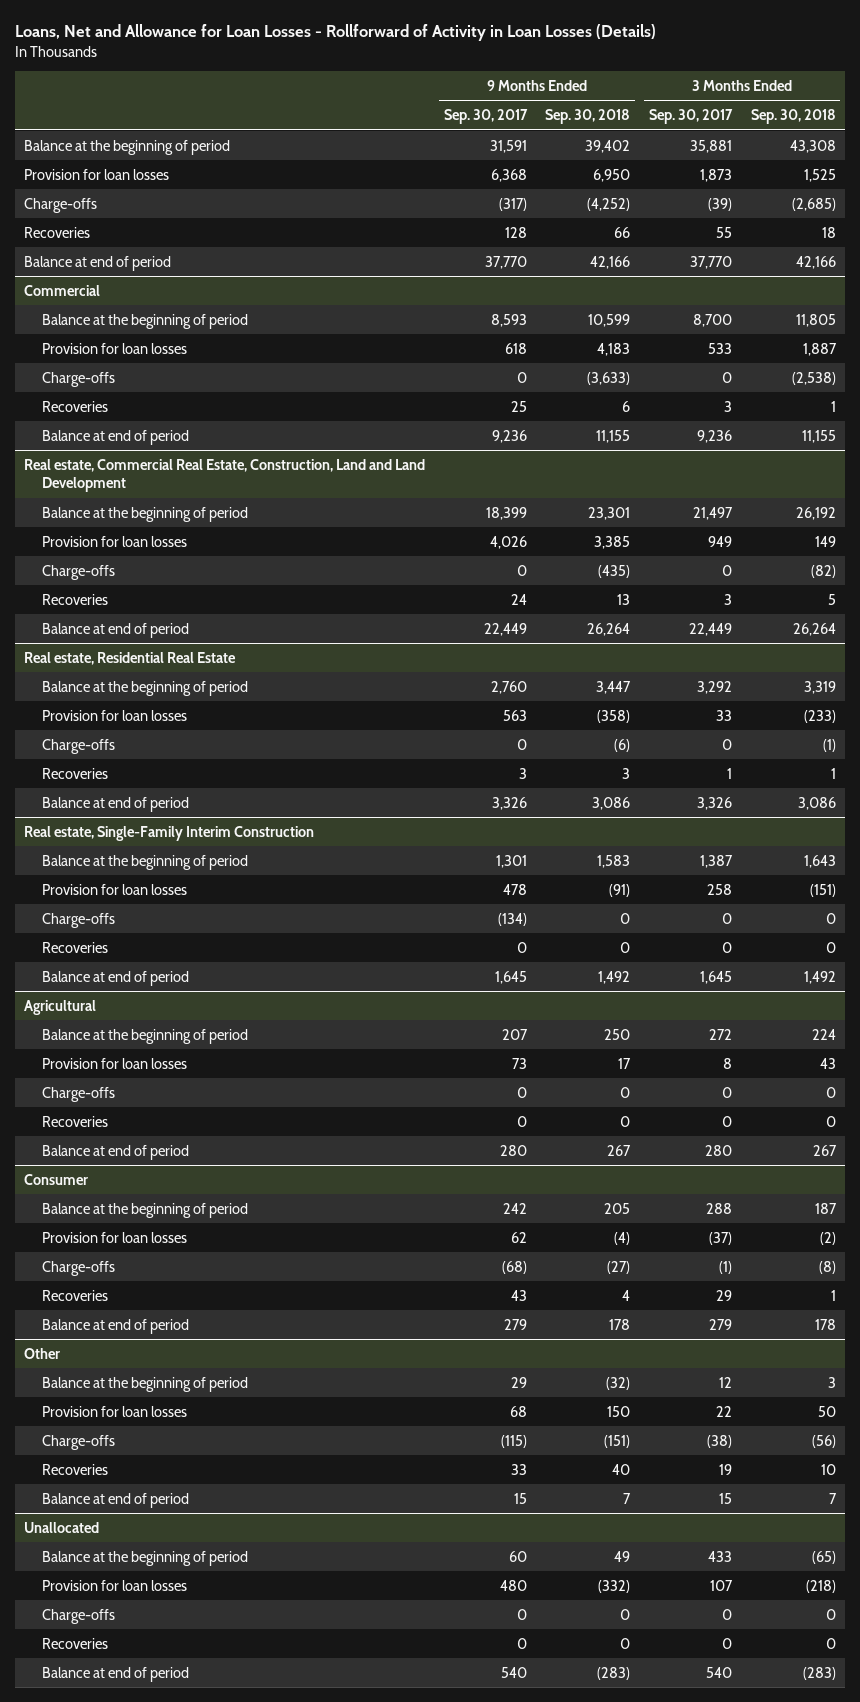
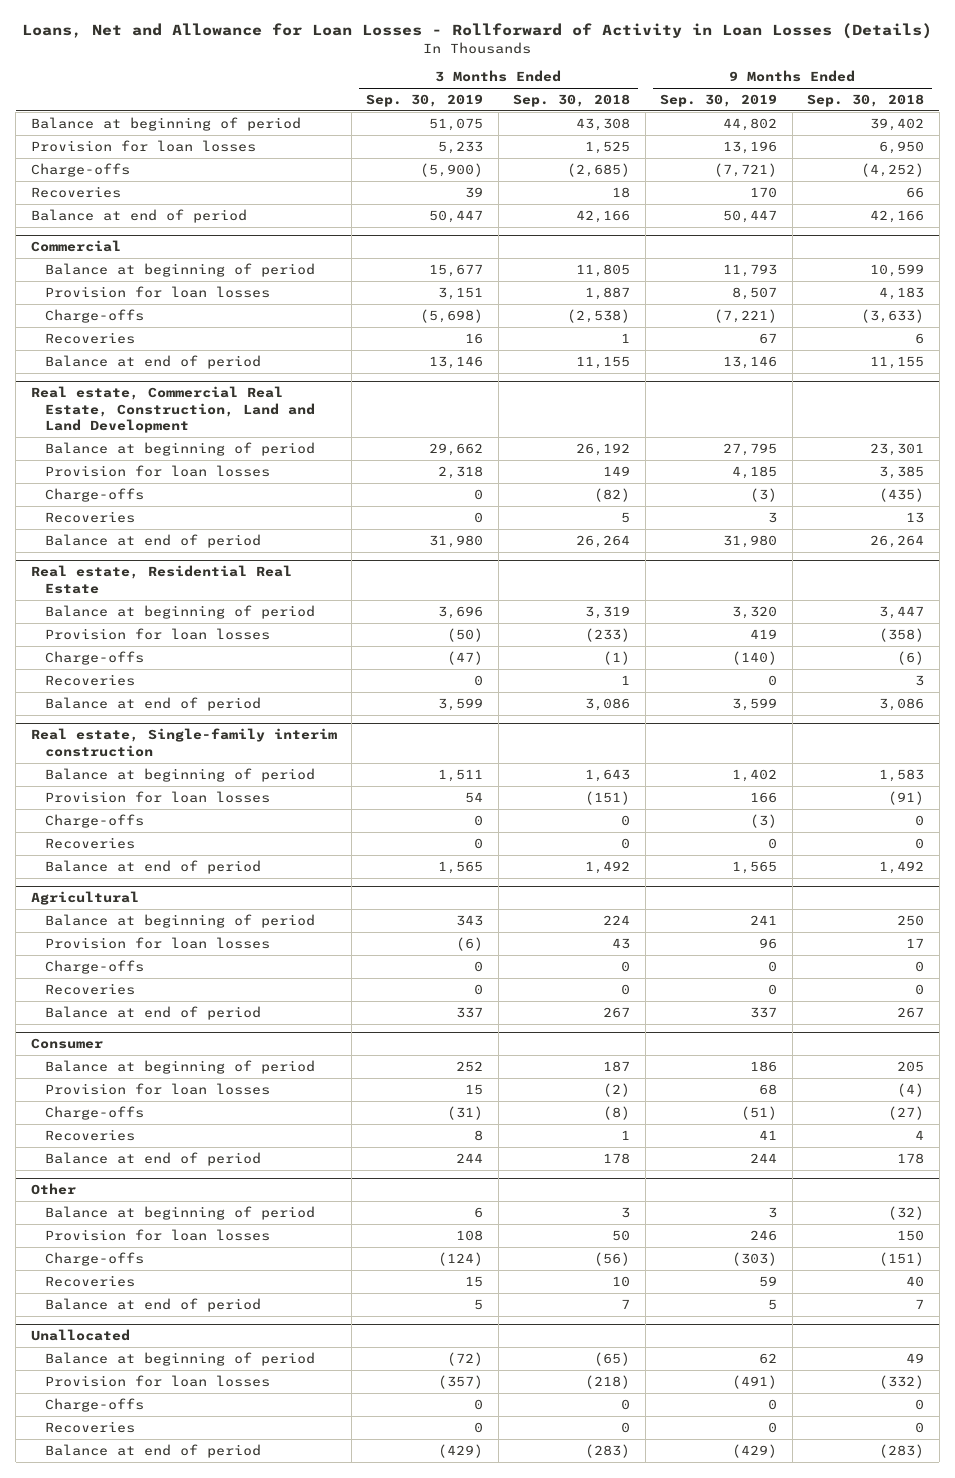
[443,109,528,125] Sep. 30, 2017 -> none
[648,109,733,125] Sep. 30, 2017 -> none
none -> [366,94,484,108] Sep. 30, 2019
none -> [660,94,778,108] Sep. 30, 2019
[23,139,230,155] Balance at the beginning of period -> [30,116,301,131] Balance at beginning of period
[42,313,249,329] Balance at the beginning of period -> [45,262,316,277] Balance at beginning of period
[42,506,249,522] Balance at the beginning of period -> [45,441,316,456] Balance at beginning of period
[42,680,249,696] Balance at the beginning of period -> [45,604,316,619] Balance at beginning of period
[23,825,314,841] Real estate, Single-Family Interim Construction -> [30,728,337,757] Real estate, Single-family interim construction
[42,854,249,870] Balance at the beginning of period -> [45,767,316,782] Balance at beginning of period
[42,1028,249,1044] Balance at the beginning of period -> [45,913,316,928] Balance at beginning of period
[42,1202,249,1218] Balance at the beginning of period -> [45,1059,316,1074] Balance at beginning of period
[42,1376,249,1392] Balance at the beginning of period -> [45,1205,316,1220] Balance at beginning of period
[42,1550,249,1566] Balance at the beginning of period -> [45,1351,316,1366] Balance at beginning of period

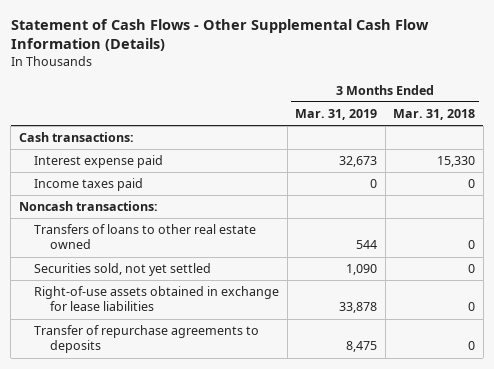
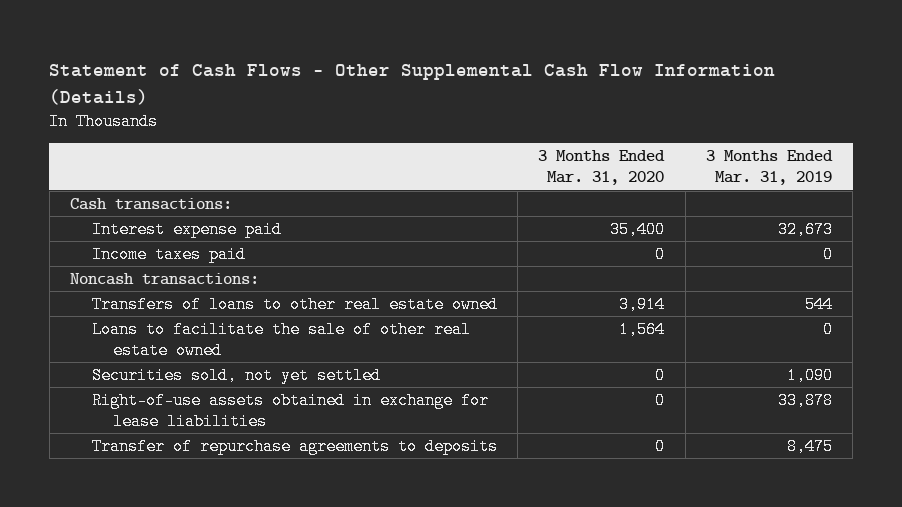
[393,109,476,121] Mar. 31, 2018 -> none
none -> [538,150,666,186] 3 Months Ended Mar. 31, 2020
none -> [91,320,471,359] Loans to facilitate the sale of other real estate owned

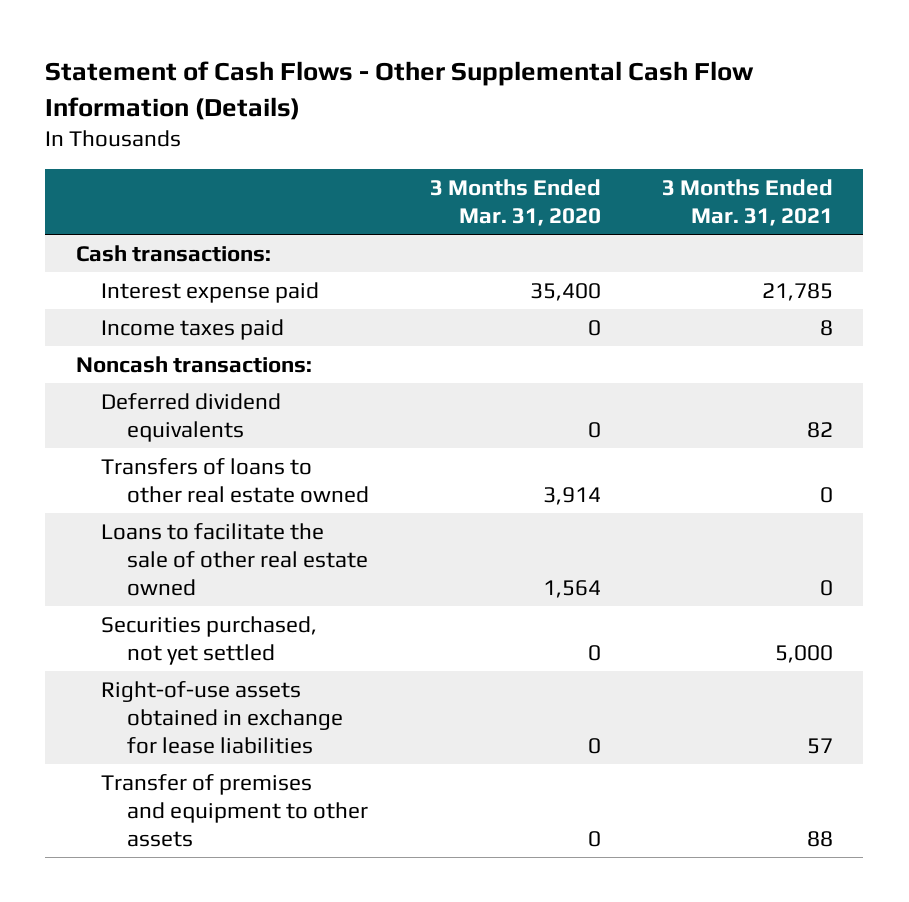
[705,150,833,186] 3 Months Ended Mar. 31, 2019 -> none
none -> [661,178,833,226] 3 Months Ended Mar. 31, 2021
none -> [101,392,282,442] Deferred dividend equivalents
[91,366,381,384] Securities sold, not yet settled -> [101,615,318,665] Securities purchased, not yet settled
[91,437,498,455] Transfer of repurchase agreements to deposits -> none
none -> [101,773,369,848] Transfer of premises and equipment to other assets

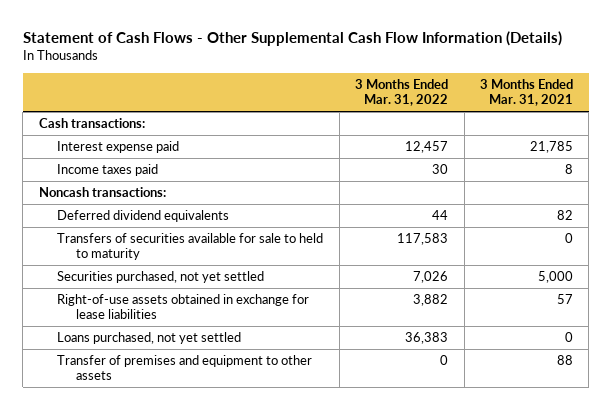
[430,178,602,226] 3 Months Ended Mar. 31, 2020 -> none
none -> [355,79,449,107] 3 Months Ended Mar. 31, 2022
[101,457,370,503] Transfers of loans to other real estate owned -> none
[101,522,369,597] Loans to facilitate the sale of other real estate owned -> none
none -> [57,233,324,261] Transfers of securities available for sale to held to maturity
none -> [57,332,242,345] Loans purchased, not yet settled

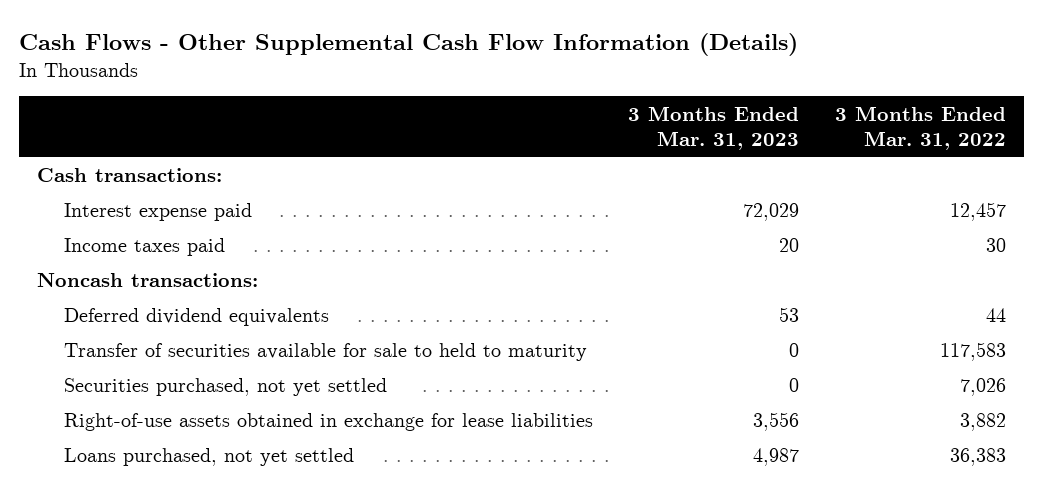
[22,30,562,46] Statement of Cash Flows - Other Supplemental Cash Flow Information (Details) -> [19,33,799,57] Cash Flows - Other Supplemental Cash Flow Information (Details)
[479,79,573,107] 3 Months Ended Mar. 31, 2021 -> none
none -> [628,105,800,150] 3 Months Ended Mar. 31, 2023
[57,233,324,261] Transfers of securities available for sale to held to maturity -> [63,343,587,362] Transfer of securities available for sale to held to maturity
[57,355,313,381] Transfer of premises and equipment to other assets -> none

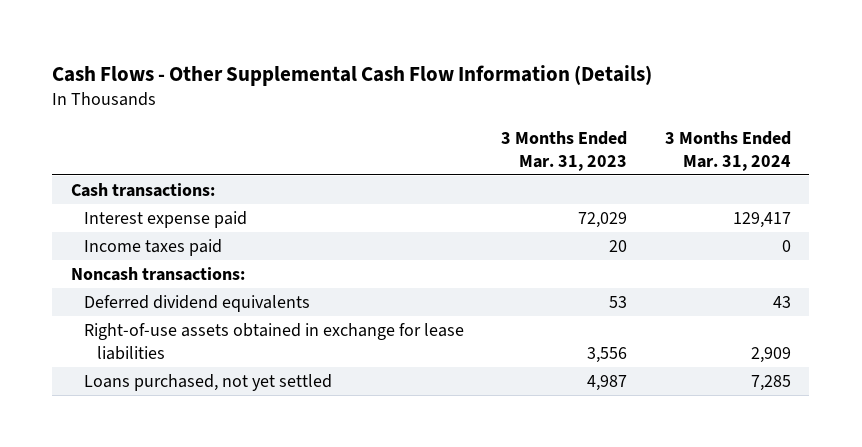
[834,105,1006,150] 3 Months Ended Mar. 31, 2022 -> none
none -> [664,130,791,171] 3 Months Ended Mar. 31, 2024
[63,343,587,362] Transfer of securities available for sale to held to maturity -> none
[63,378,387,397] Securities purchased, not yet settled -> none

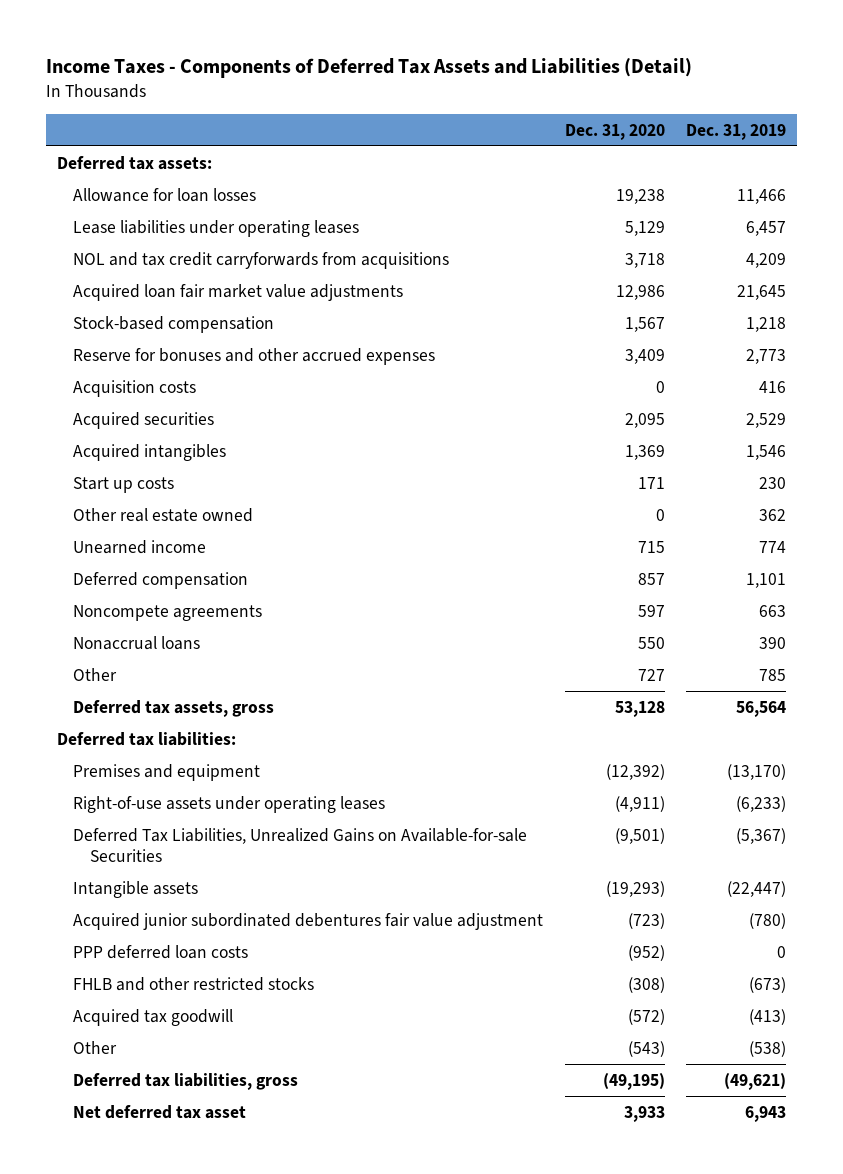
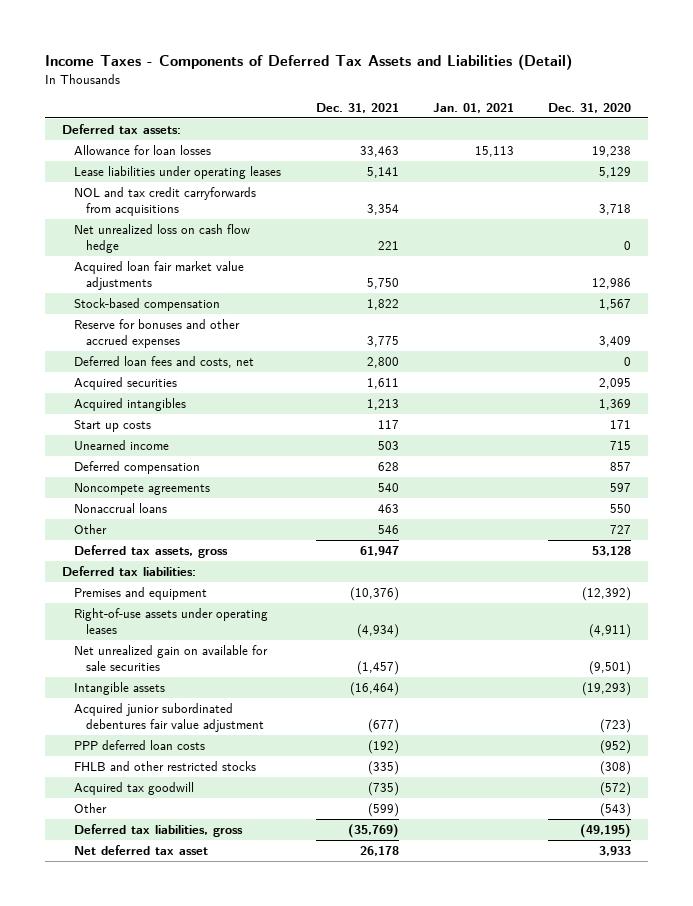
[686,123,787,140] Dec. 31, 2019 -> none
none -> [315,103,399,114] Dec. 31, 2021
none -> [432,103,514,114] Jan. 01, 2021
none -> [74,224,251,253] Net unrealized loss on cash flow hedge
[73,379,197,397] Acquisition costs -> none
none -> [74,356,255,369] Deferred loan fees and costs, net
[73,507,254,522] Other real estate owned -> none
[73,827,528,862] Deferred Tax Liabilities, Unrealized Gains on Available-for-sale Securities -> [74,645,269,671] Net unrealized gain on available for sale securities

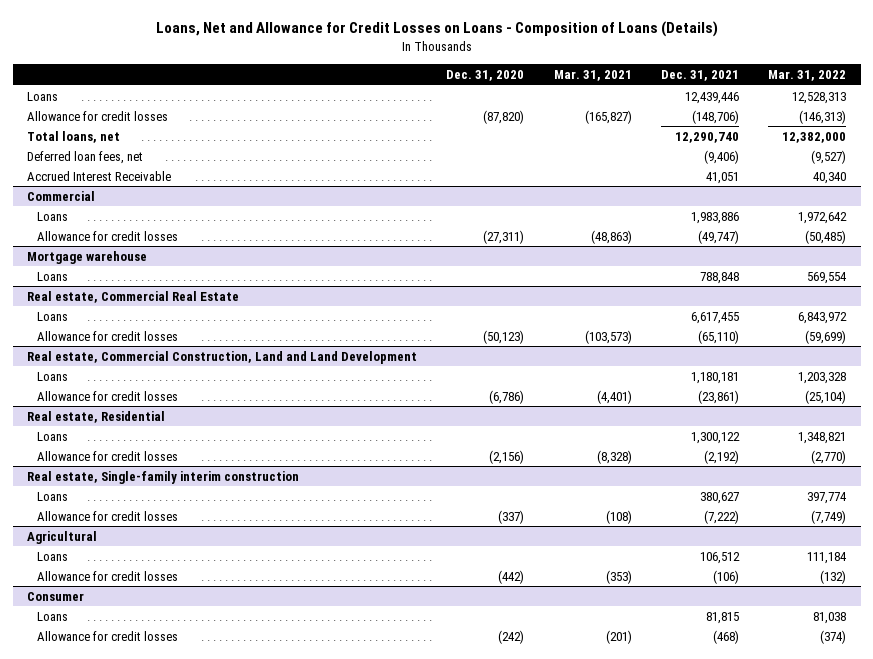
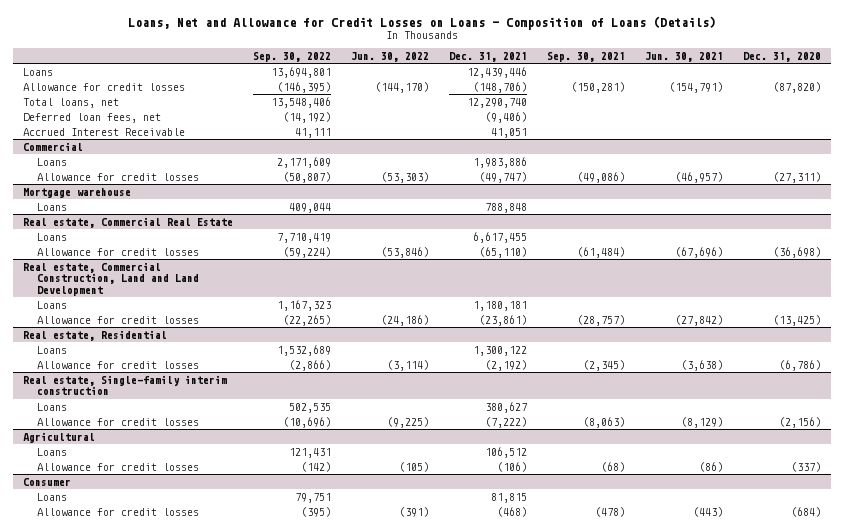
[553,70,632,82] Mar. 31, 2021 -> none
[768,70,847,82] Mar. 31, 2022 -> none
none -> [252,51,331,62] Sep. 30, 2022
none -> [350,51,429,62] Jun. 30, 2022
none -> [546,51,625,62] Sep. 30, 2021
none -> [644,51,723,62] Jun. 30, 2021
[483,329,525,344] (50,123) -> [772,246,821,258] (36,698)
[489,389,525,404] (6,786) -> [772,314,821,326] (13,425)
[489,449,525,464] (2,156) -> [778,359,821,371] (6,786)
[498,509,525,524] (337) -> [778,416,821,428] (2,156)
[498,569,525,584] (442) -> [790,461,821,472] (337)
[498,629,525,644] (242) -> [790,506,821,517] (684)

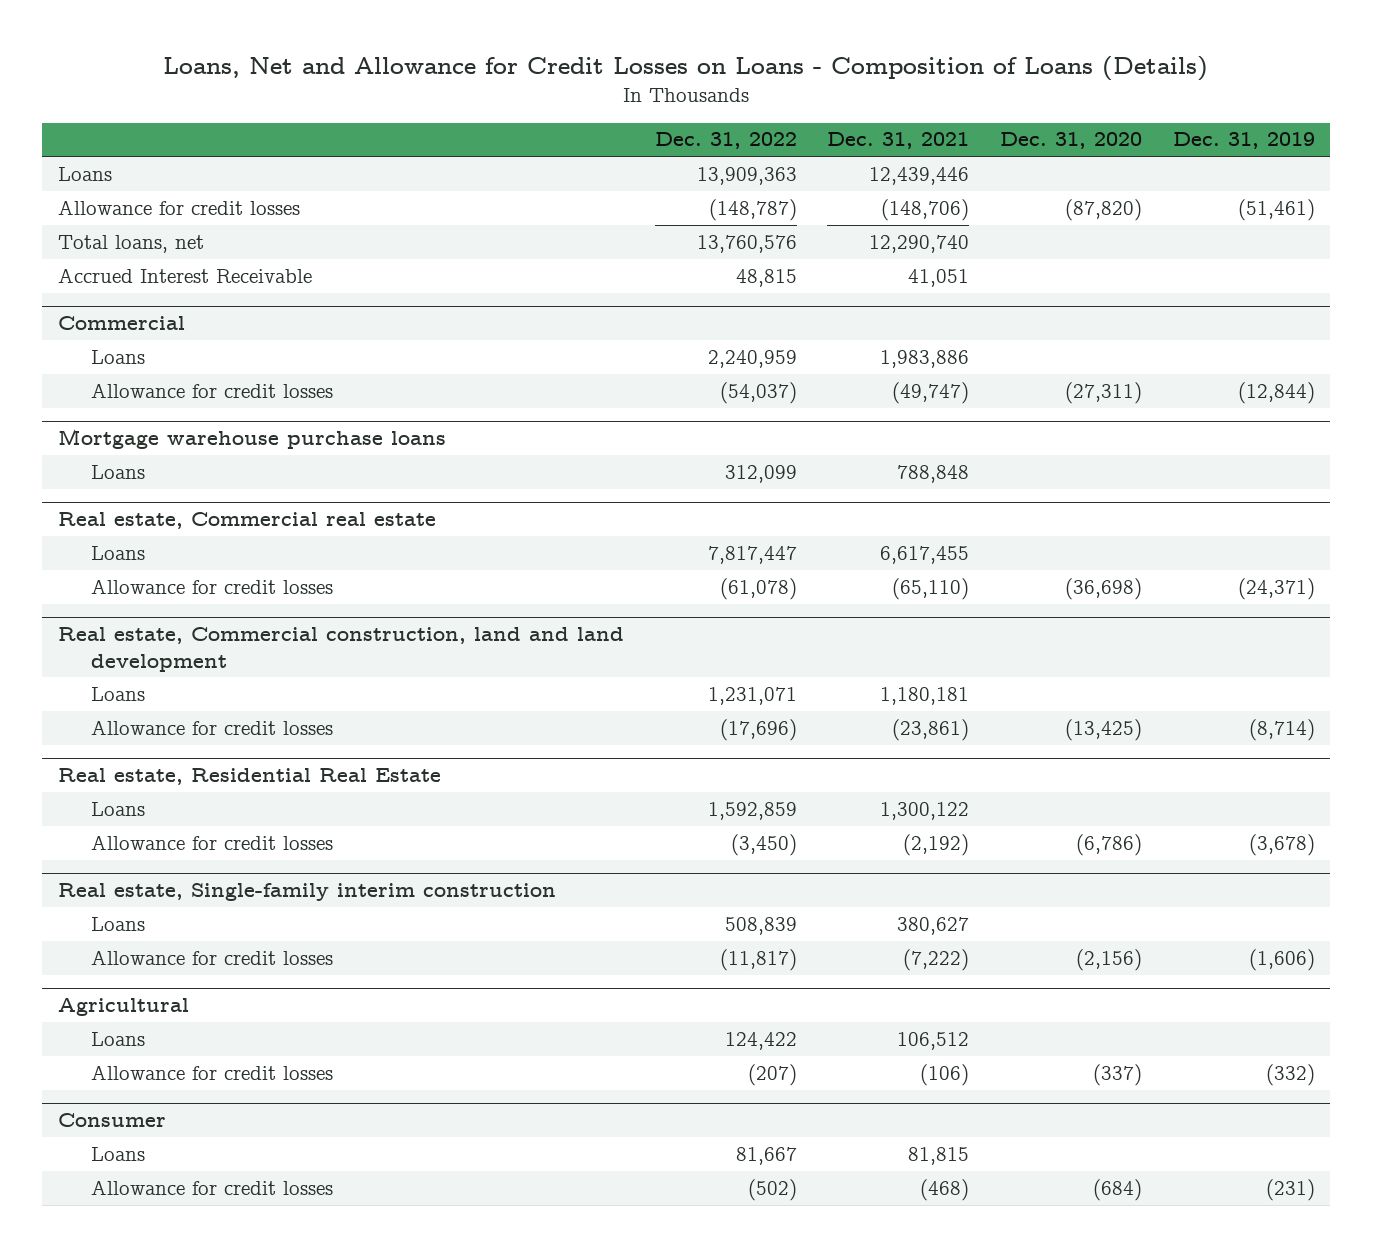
[252,51,331,62] Sep. 30, 2022 -> none
[350,51,429,62] Jun. 30, 2022 -> none
[546,51,625,62] Sep. 30, 2021 -> none
[644,51,723,62] Jun. 30, 2021 -> none
none -> [654,132,797,150] Dec. 31, 2022
none -> [1172,132,1315,150] Dec. 31, 2019
[22,112,161,123] Deferred loan fees, net -> none
[22,187,131,198] Mortgage warehouse -> [57,429,446,450] Mortgage warehouse purchase loans
[22,216,233,228] Real estate, Commercial Real Estate -> [57,512,436,530] Real estate, Commercial real estate
[22,261,199,297] Real estate, Commercial Construction, Land and Land Development -> [57,627,624,672] Real estate, Commercial construction, land and land development
[22,329,167,341] Real estate, Residential -> [57,768,441,786] Real estate, Residential Real Estate

